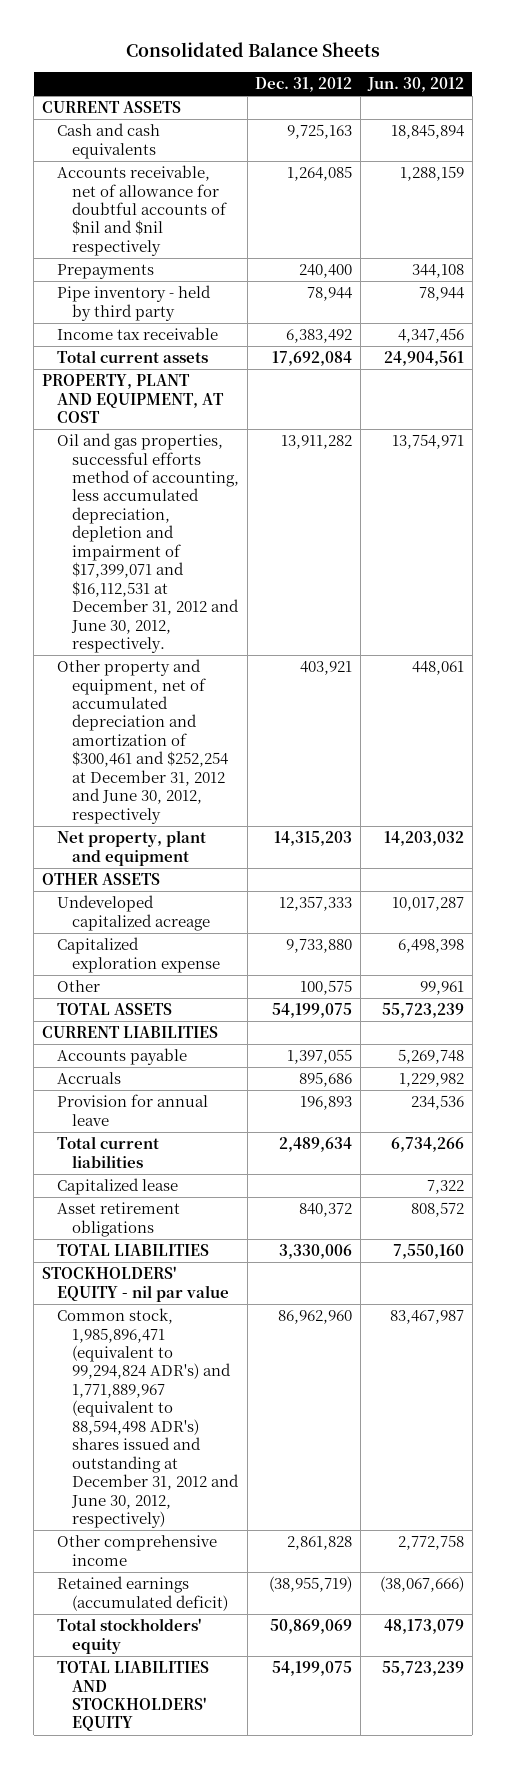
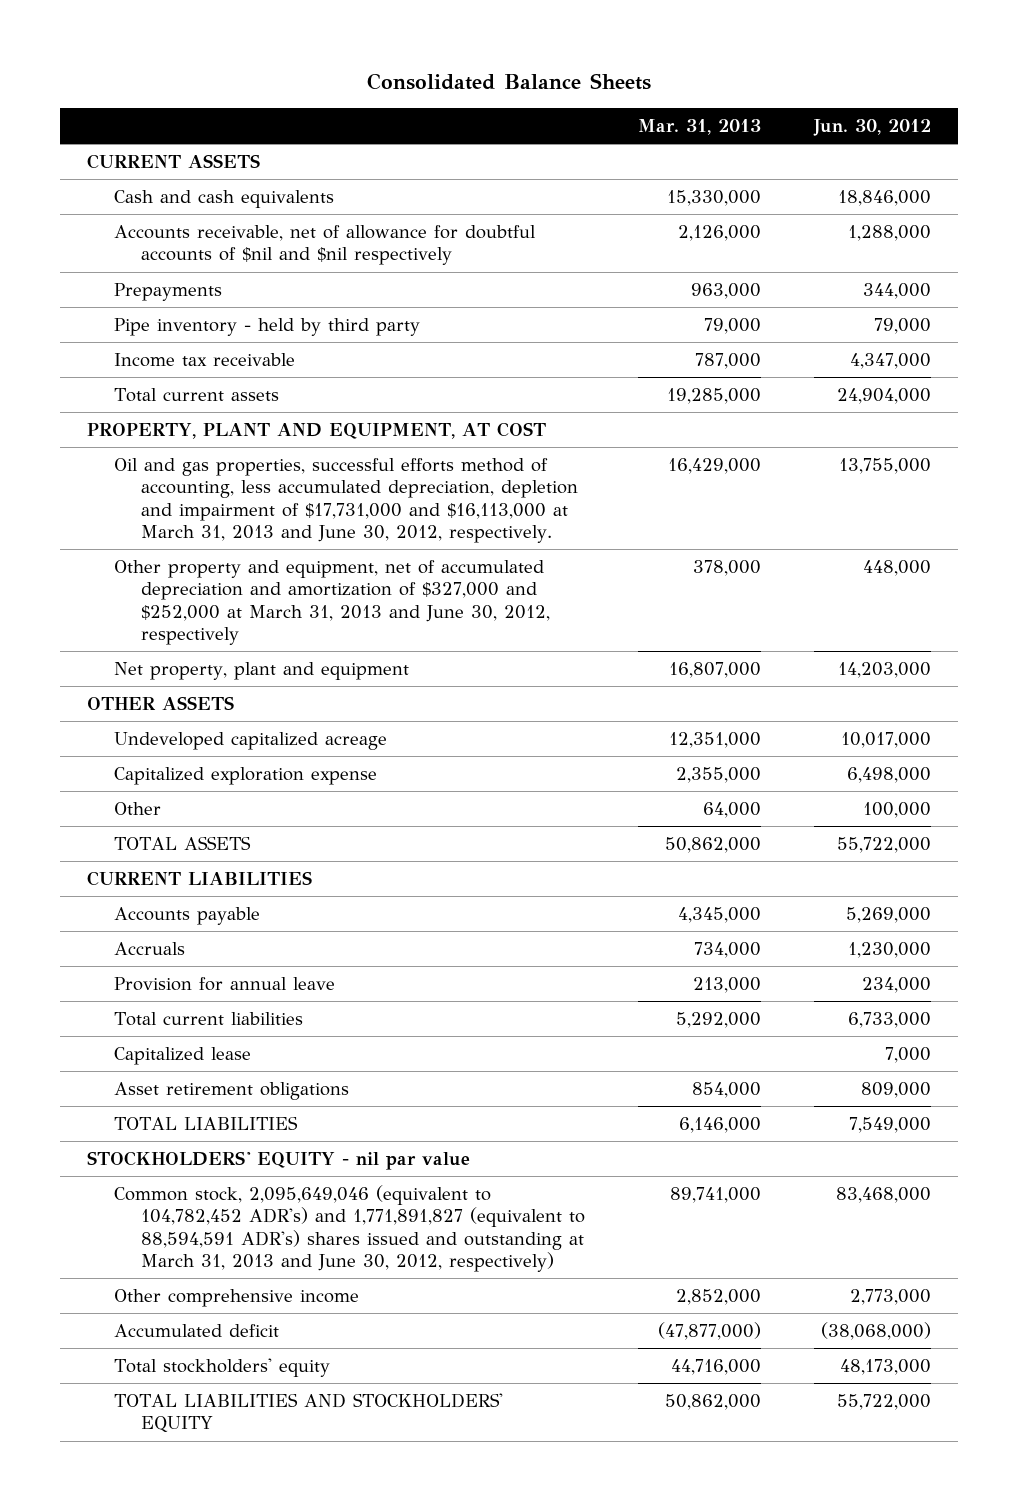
[255,77,353,93] Dec. 31, 2012 -> none
none -> [638,119,762,136] Mar. 31, 2013
[391,124,465,140] 18,845,894 -> [838,190,932,207] 18,846,000
[400,166,465,182] 1,288,159 -> [848,225,932,242] 1,288,000
[412,264,465,279] 344,108 -> [863,283,932,300] 344,000
[419,287,465,302] 78,944 -> [874,318,932,335] 79,000
[398,328,465,344] 4,347,456 -> [850,353,932,370] 4,347,000
[384,351,465,367] 24,904,561 -> [837,388,932,405] 24,904,000
[56,433,239,654] Oil and gas properties, successful efforts method of accounting, less accumulated depreciation, depletion and impairment of $17,399,071 and $16,112,531 at December 31, 2012 and June 30, 2012, respectively. -> [114,458,579,543] Oil and gas properties, successful efforts method of accounting, less accumulated depreciation, depletion and impairment of $17,731,000 and $16,113,000 at March 31, 2013 and June 30, 2012, respectively.
[392,434,465,450] 13,754,971 -> [839,458,932,475] 13,755,000
[56,659,228,824] Other property and equipment, net of accumulated depreciation and amortization of $300,461 and $252,254 at December 31, 2012 and June 30, 2012, respectively -> [114,560,551,645] Other property and equipment, net of accumulated depreciation and amortization of $327,000 and $252,000 at March 31, 2013 and June 30, 2012, respectively
[412,661,465,676] 448,061 -> [863,560,932,577] 448,000
[384,831,465,847] 14,203,032 -> [838,662,932,679] 14,203,000
[392,897,465,912] 10,017,287 -> [841,732,932,749] 10,017,000
[398,939,465,954] 6,498,398 -> [847,767,932,784] 6,498,000
[420,981,465,996] 99,961 -> [863,802,932,819] 100,000
[382,1003,465,1019] 55,723,239 -> [837,837,932,854] 55,722,000
[398,1049,465,1065] 5,269,748 -> [846,907,932,924] 5,269,000
[399,1073,465,1088] 1,229,982 -> [848,942,932,959] 1,230,000
[411,1095,465,1111] 234,536 -> [862,977,932,994] 234,000
[391,1137,465,1153] 6,734,266 -> [848,1012,932,1029] 6,733,000
[427,1180,465,1195] 7,322 -> [885,1047,932,1064] 7,000
[411,1202,465,1218] 808,572 -> [861,1082,932,1099] 809,000
[393,1244,465,1260] 7,550,160 -> [849,1117,932,1134] 7,549,000
[56,1308,239,1529] Common stock, 1,985,896,471 (equivalent to 99,294,824 ADR's) and 1,771,889,967 (equivalent to 88,594,498 ADR's) shares issued and outstanding at December 31, 2012 and June 30, 2012, respectively) -> [114,1185,586,1272] Common stock, 2,095,649,046 (equivalent to 104,782,452 ADR's) and 1,771,891,827 (equivalent to 88,594,591 ADR's) shares issued and outstanding at March 31, 2013 and June 30, 2012, respectively)
[390,1310,465,1325] 83,467,987 -> [836,1187,932,1204] 83,468,000
[398,1535,465,1551] 2,772,758 -> [850,1289,932,1306] 2,773,000
[56,1576,228,1611] Retained earnings (accumulated deficit) -> [114,1324,280,1338] Accumulated deficit
[380,1576,465,1593] (38,067,666) -> [821,1322,932,1341] (38,068,000)
[384,1619,465,1635] 48,173,079 -> [840,1359,932,1376] 48,173,000
[382,1661,465,1677] 55,723,239 -> [837,1394,932,1411] 55,722,000

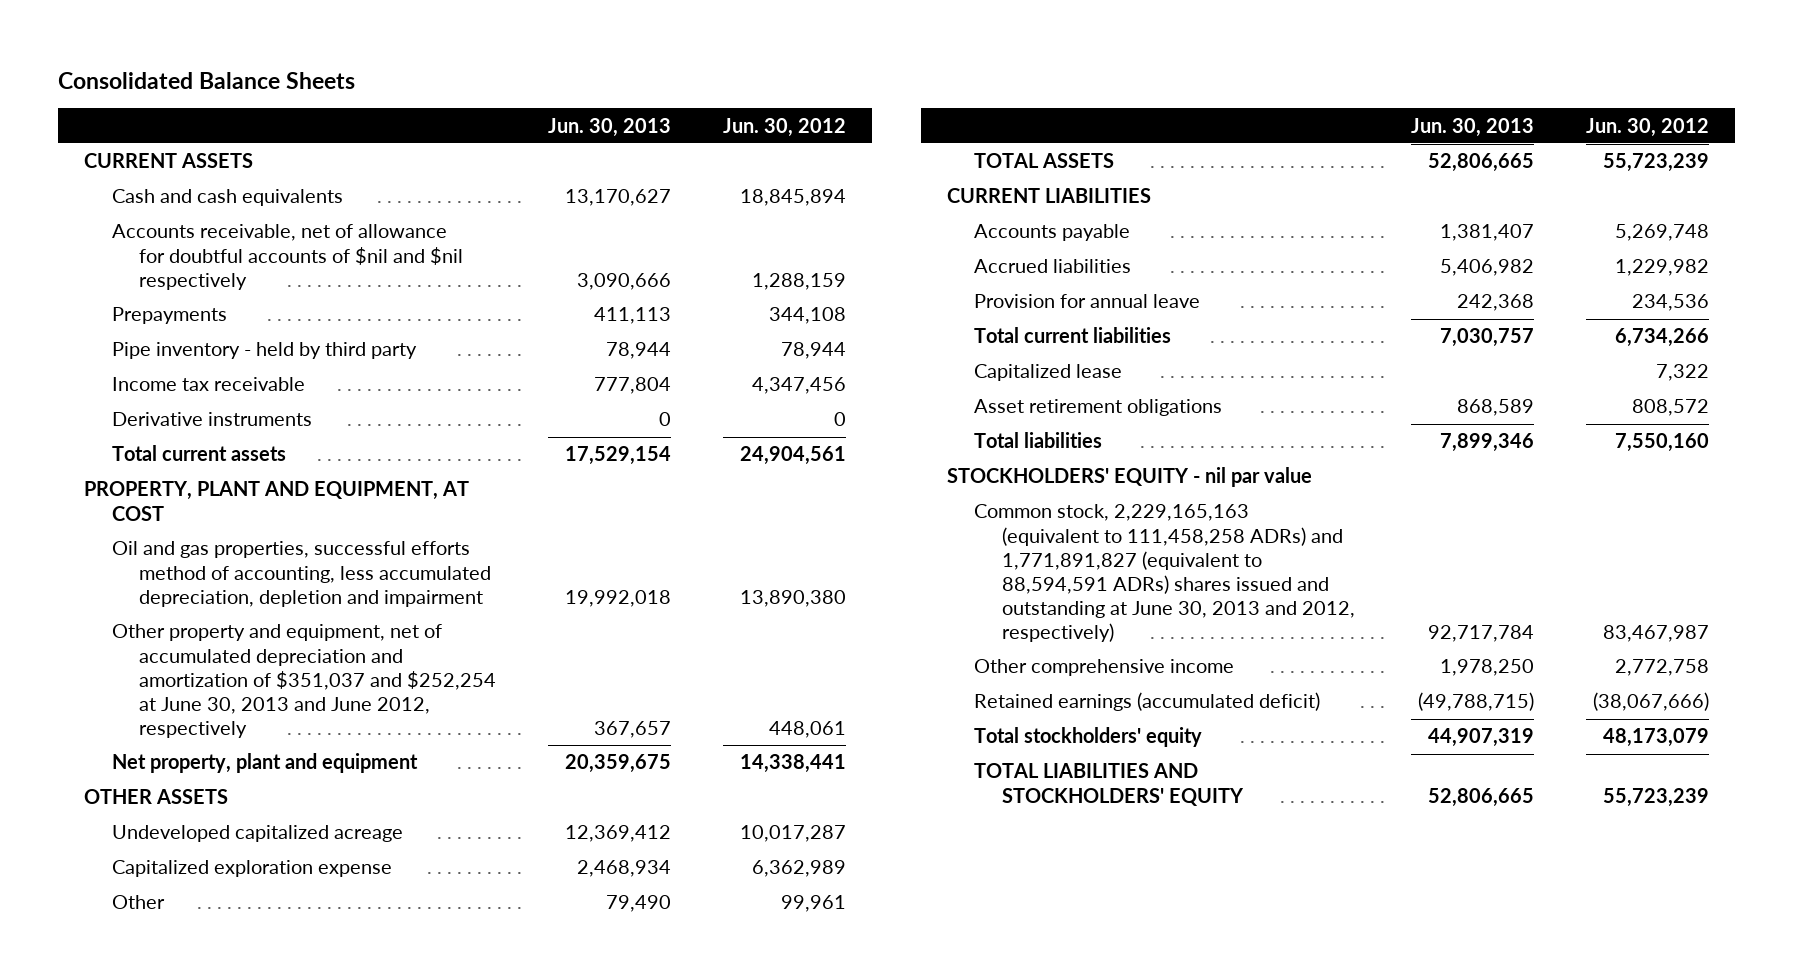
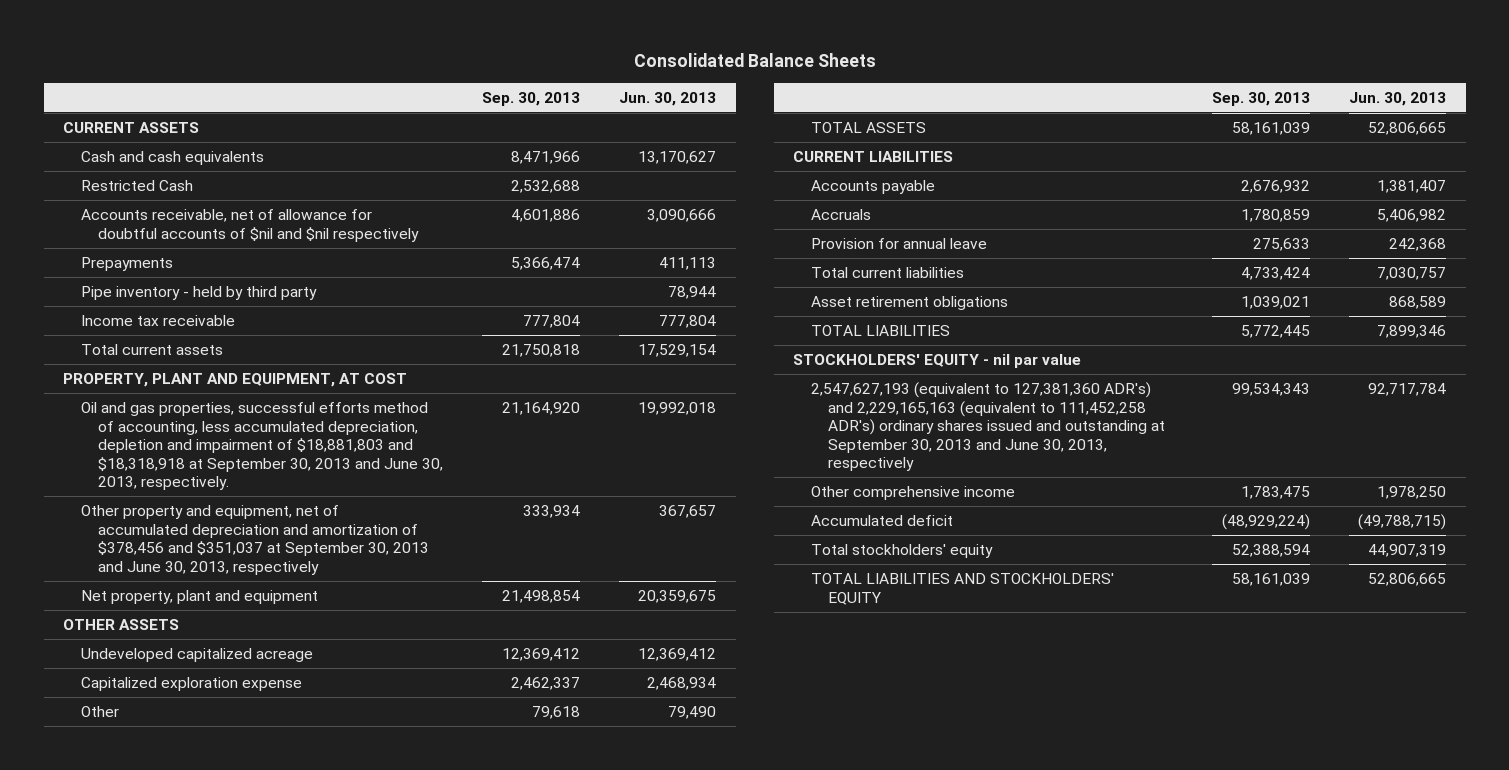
[722,117,846,137] Jun. 30, 2012 -> none
none -> [482,91,581,106] Sep. 30, 2013
none -> [80,179,193,191] Restricted Cash
[111,412,312,427] Derivative instruments -> none
[111,541,492,607] Oil and gas properties, successful efforts method of accounting, less accumulated depreciation, depletion and impairment -> [80,401,444,491] Oil and gas properties, successful efforts method of accounting, less accumulated depreciation, depletion and impairment of $18,881,803 and $18,318,918 at September 30, 2013 and June 30, 2013, respectively.
[111,624,497,739] Other property and equipment, net of accumulated depreciation and amortization of $351,037 and $252,254 at June 30, 2013 and June 2012, respectively -> [80,504,430,575] Other property and equipment, net of accumulated depreciation and amortization of $378,456 and $351,037 at September 30, 2013 and June 30, 2013, respectively
[974,259,1132,274] Accrued liabilities -> [810,208,871,220] Accruals
[974,364,1123,382] Capitalized lease -> none
[974,432,1103,449] Total liabilities -> [810,324,950,336] TOTAL LIABILITIES
[974,504,1356,643] Common stock, 2,229,165,163 (equivalent to 111,458,258 ADRs) and 1,771,891,827 (equivalent to 88,594,591 ADRs) shares issued and outstanding at June 30, 2013 and 2012, respectively) -> [810,381,1166,472] 2,547,627,193 (equivalent to 127,381,360 ADR's) and 2,229,165,163 (equivalent to 111,452,258 ADR's) ordinary shares issued and outstanding at September 30, 2013 and June 30, 2013, respectively
[974,692,1321,712] Retained earnings (accumulated deficit) -> [810,514,953,526] Accumulated deficit

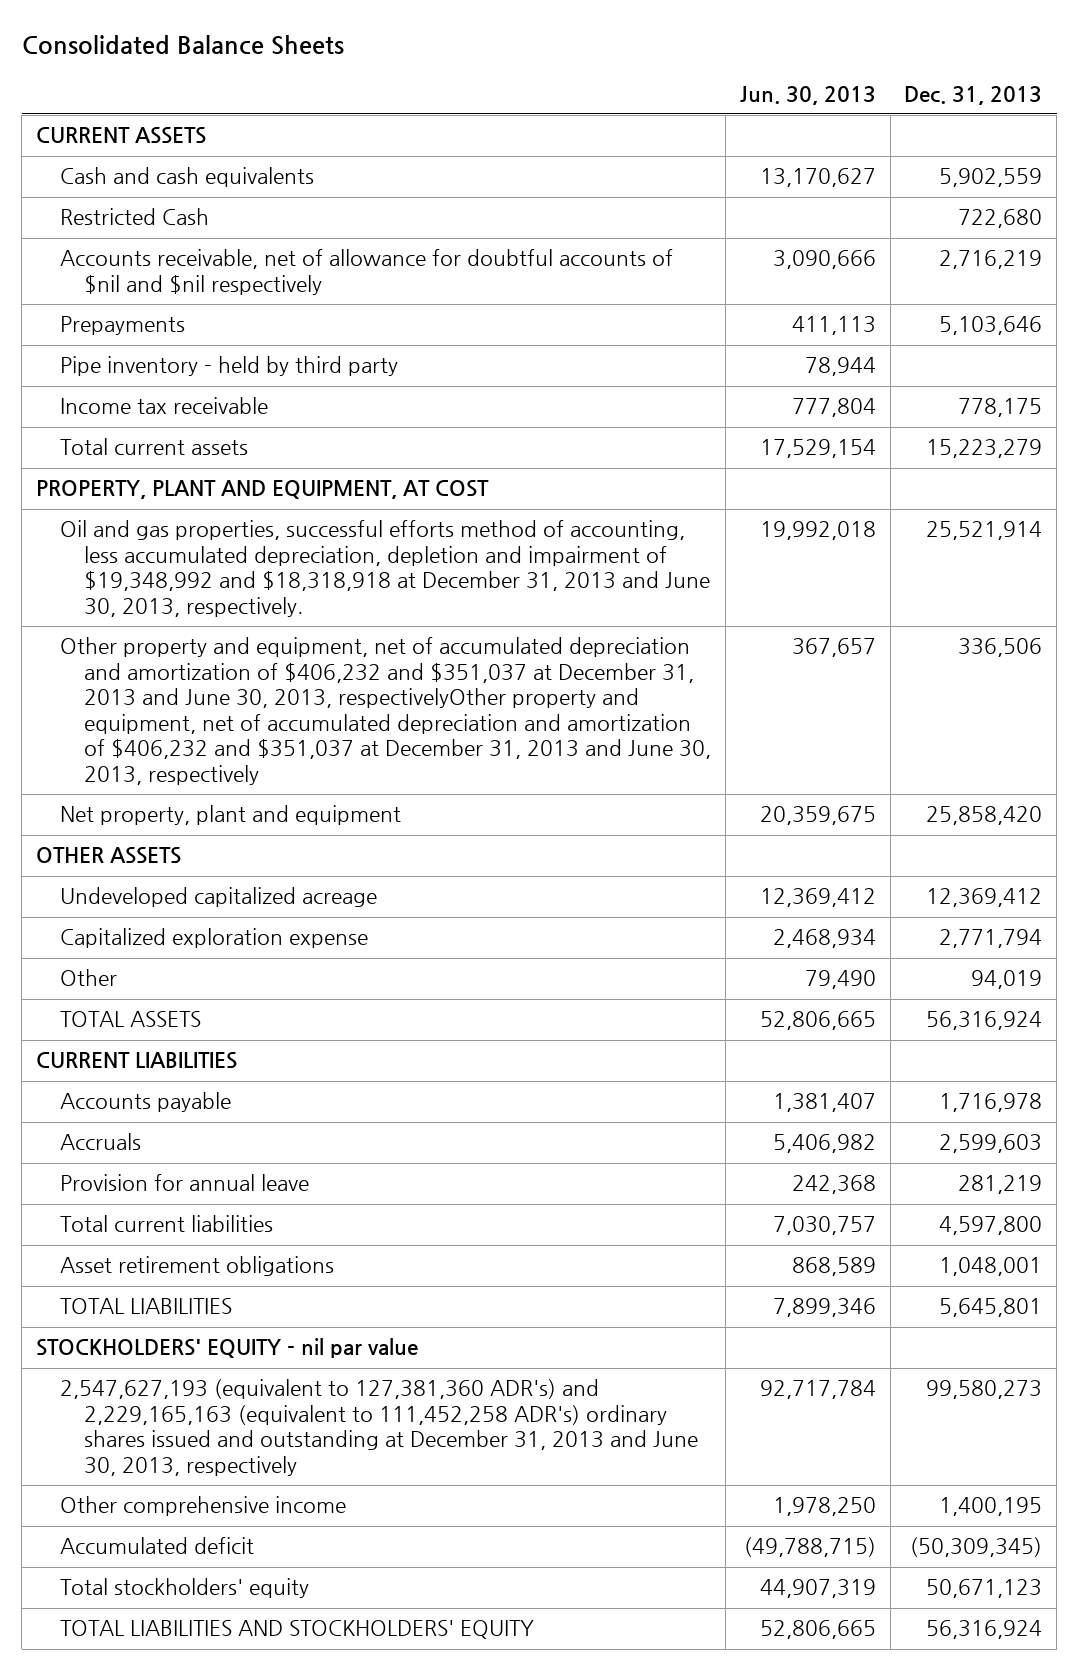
[482,91,581,106] Sep. 30, 2013 -> none
none -> [904,85,1043,105] Dec. 31, 2013
[80,401,444,491] Oil and gas properties, successful efforts method of accounting, less accumulated depreciation, depletion and impairment of $18,881,803 and $18,318,918 at September 30, 2013 and June 30, 2013, respectively. -> [60,520,711,617] Oil and gas properties, successful efforts method of accounting, less accumulated depreciation, depletion and impairment of $19,348,992 and $18,318,918 at December 31, 2013 and June 30, 2013, respectively.
[80,504,430,575] Other property and equipment, net of accumulated depreciation and amortization of $378,456 and $351,037 at September 30, 2013 and June 30, 2013, respectively -> [60,637,712,785] Other property and equipment, net of accumulated depreciation and amortization of $406,232 and $351,037 at December 31, 2013 and June 30, 2013, respectivelyOther property and equipment, net of accumulated depreciation and amortization of $406,232 and $351,037 at December 31, 2013 and June 30, 2013, respectively
[810,381,1166,472] 2,547,627,193 (equivalent to 127,381,360 ADR's) and 2,229,165,163 (equivalent to 111,452,258 ADR's) ordinary shares issued and outstanding at September 30, 2013 and June 30, 2013, respectively -> [60,1379,699,1476] 2,547,627,193 (equivalent to 127,381,360 ADR's) and 2,229,165,163 (equivalent to 111,452,258 ADR's) ordinary shares issued and outstanding at December 31, 2013 and June 30, 2013, respectively

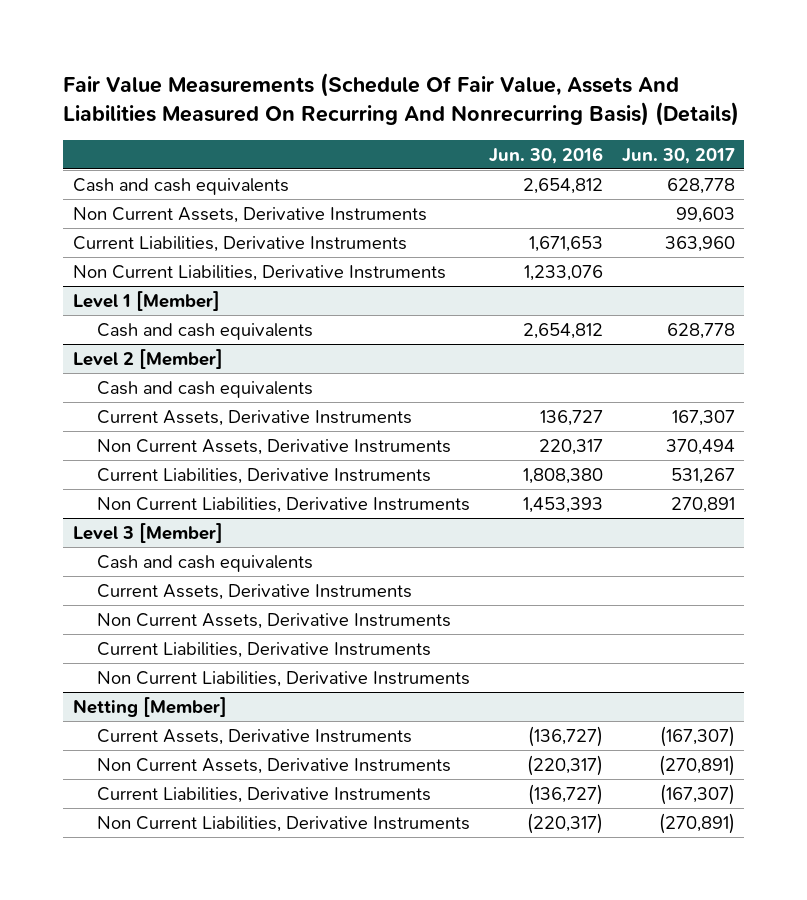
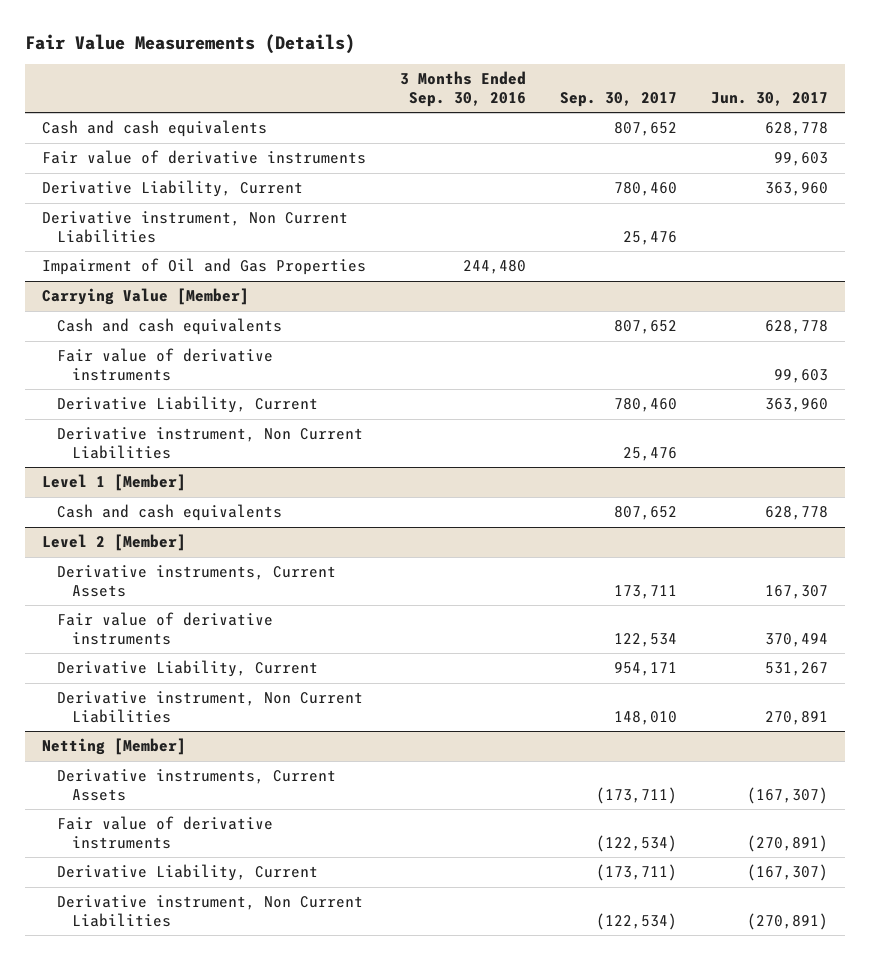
[63,73,740,127] Fair Value Measurements (Schedule Of Fair Value, Assets And Liabilities Measured On Recurring And Nonrecurring Basis) (Details) -> [24,33,355,54] Fair Value Measurements (Details)
[488,146,603,164] Jun. 30, 2016 -> none
none -> [399,71,526,107] 3 Months Ended Sep. 30, 2016
none -> [559,91,677,107] Sep. 30, 2017
[72,206,427,223] Non Current Assets, Derivative Instruments -> [41,150,366,165] Fair value of derivative instruments
[72,235,407,252] Current Liabilities, Derivative Instruments -> [41,180,303,198] Derivative Liability, Current
[72,264,446,281] Non Current Liabilities, Derivative Instruments -> [41,211,348,243] Derivative instrument, Non Current Liabilities
none -> [41,258,366,276] Impairment of Oil and Gas Properties
none -> [41,288,249,306] Carrying Value [Member]
none -> [56,318,282,336] Cash and cash equivalents
none -> [56,348,273,381] Fair value of derivative instruments
none -> [56,396,318,414] Derivative Liability, Current
none -> [56,427,363,459] Derivative instrument, Non Current Liabilities
[96,380,313,398] Cash and cash equivalents -> none
[72,522,223,543] Level 3 [Member] -> none
[96,554,313,572] Cash and cash equivalents -> none
[96,583,412,600] Current Assets, Derivative Instruments -> none
[96,612,451,629] Non Current Assets, Derivative Instruments -> none
[96,641,431,658] Current Liabilities, Derivative Instruments -> none
[96,670,470,687] Non Current Liabilities, Derivative Instruments -> none
[96,409,412,426] Current Assets, Derivative Instruments -> [56,565,336,597] Derivative instruments, Current Assets
[96,438,451,455] Non Current Assets, Derivative Instruments -> [56,612,273,645] Fair value of derivative instruments
[96,467,431,484] Current Liabilities, Derivative Instruments -> [56,660,318,678] Derivative Liability, Current
[96,496,470,513] Non Current Liabilities, Derivative Instruments -> [56,691,363,723] Derivative instrument, Non Current Liabilities
[96,728,412,745] Current Assets, Derivative Instruments -> [56,769,336,801] Derivative instruments, Current Assets
[96,757,451,774] Non Current Assets, Derivative Instruments -> [56,816,273,849] Fair value of derivative instruments
[96,786,431,803] Current Liabilities, Derivative Instruments -> [56,864,318,882] Derivative Liability, Current
[96,815,470,832] Non Current Liabilities, Derivative Instruments -> [56,895,363,927] Derivative instrument, Non Current Liabilities

